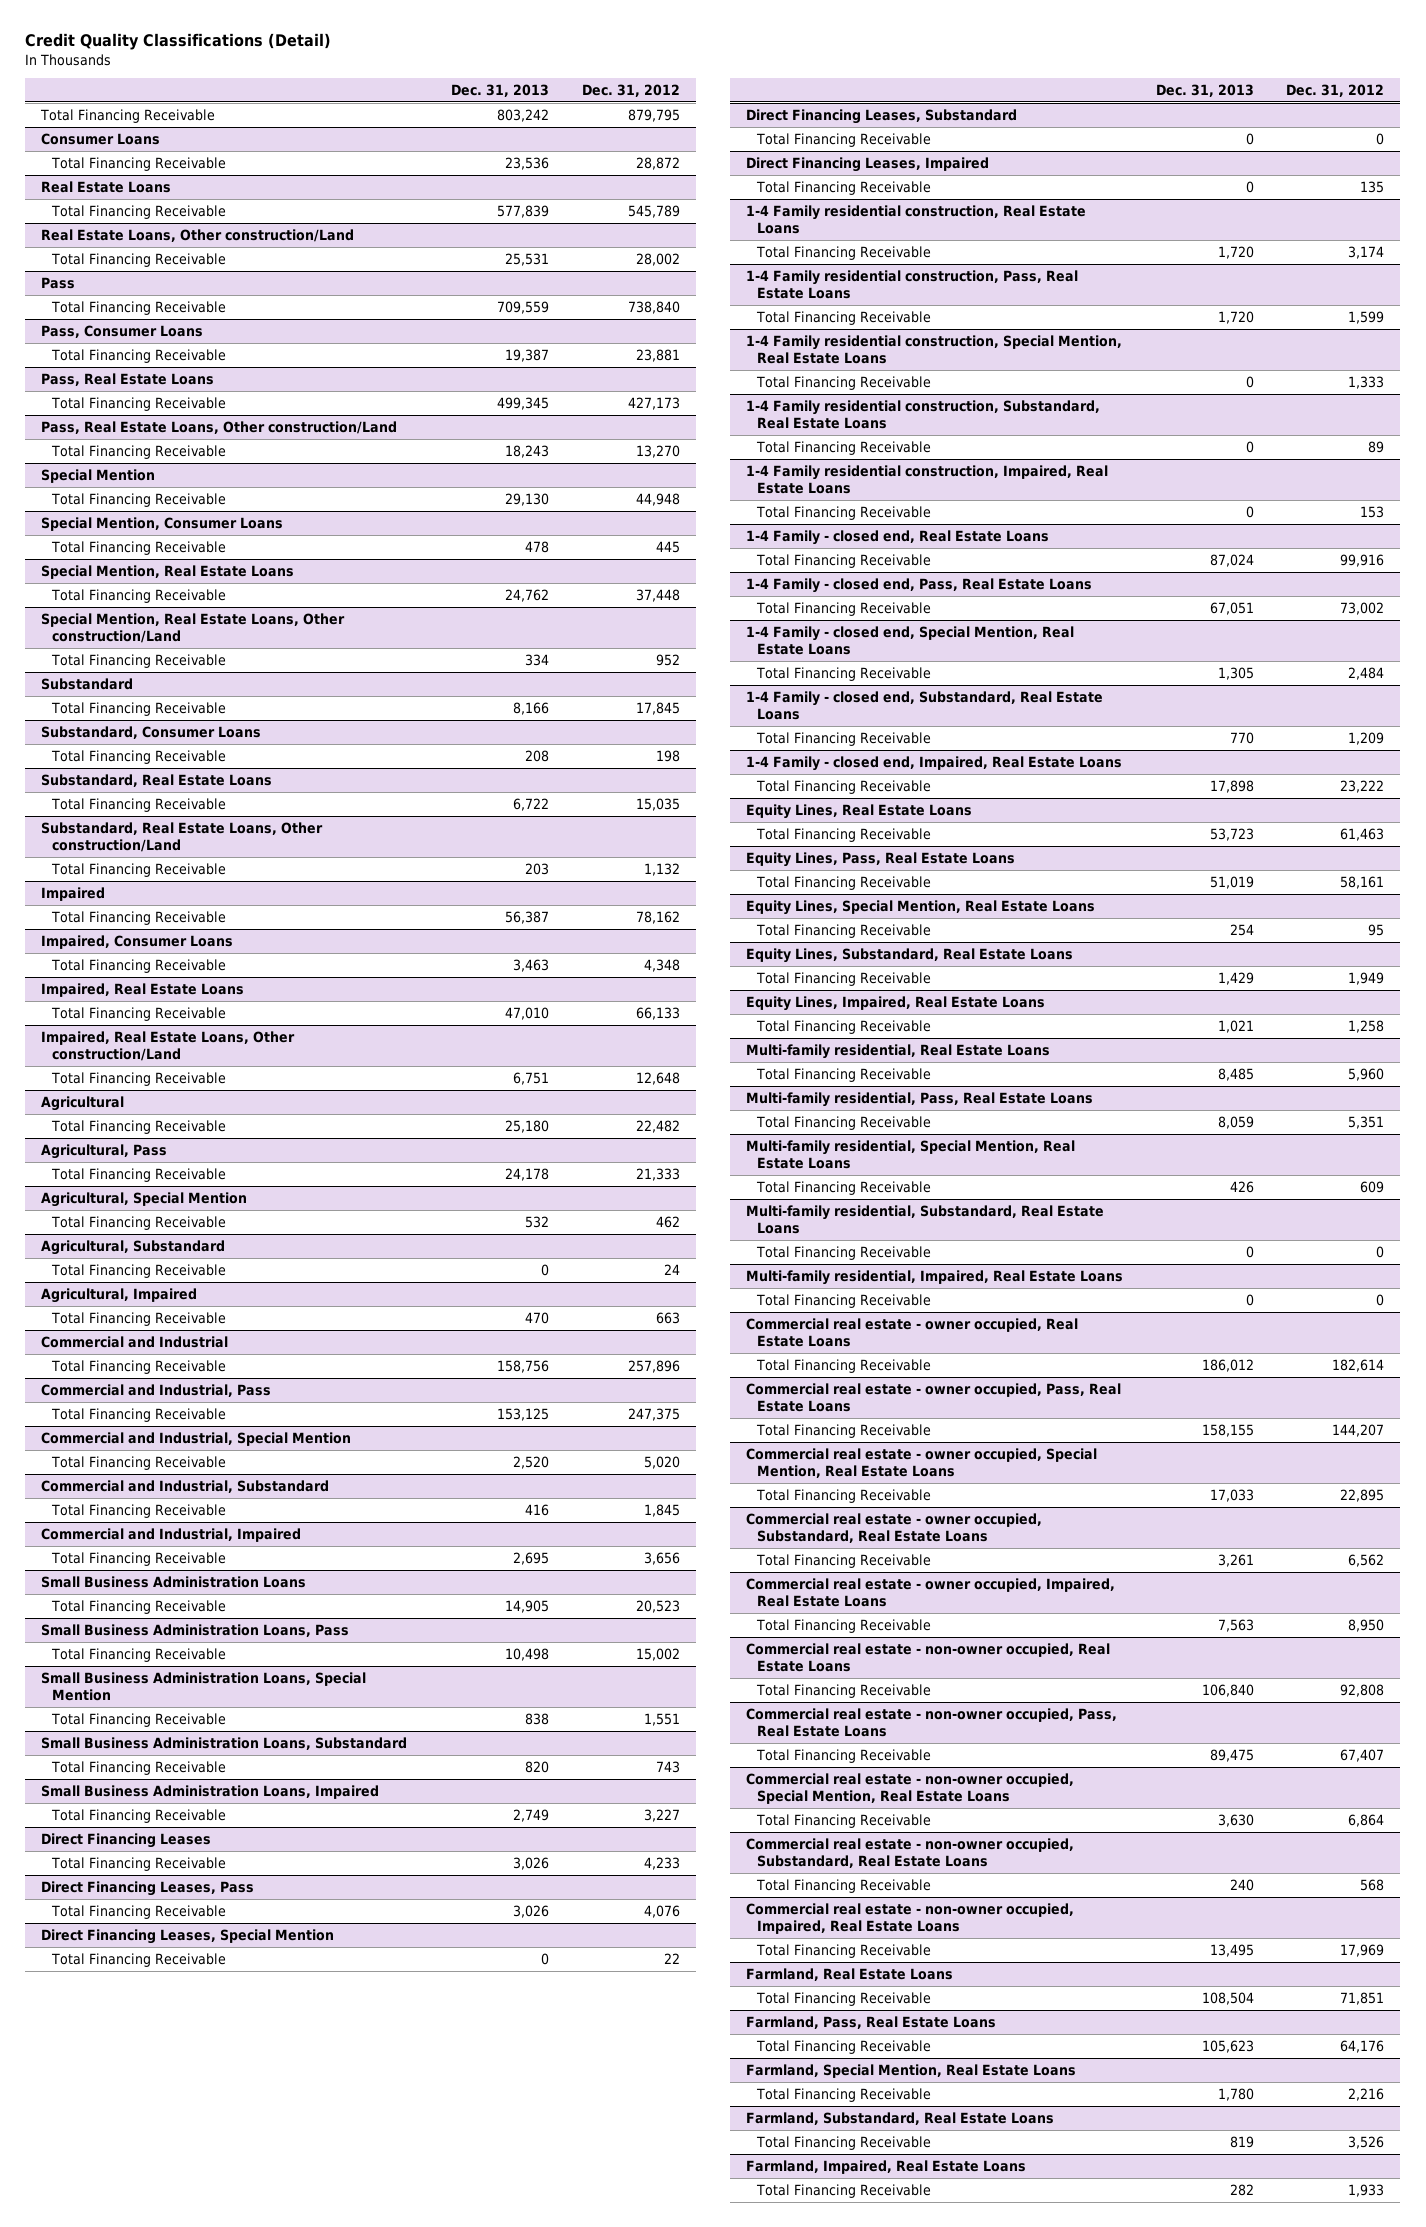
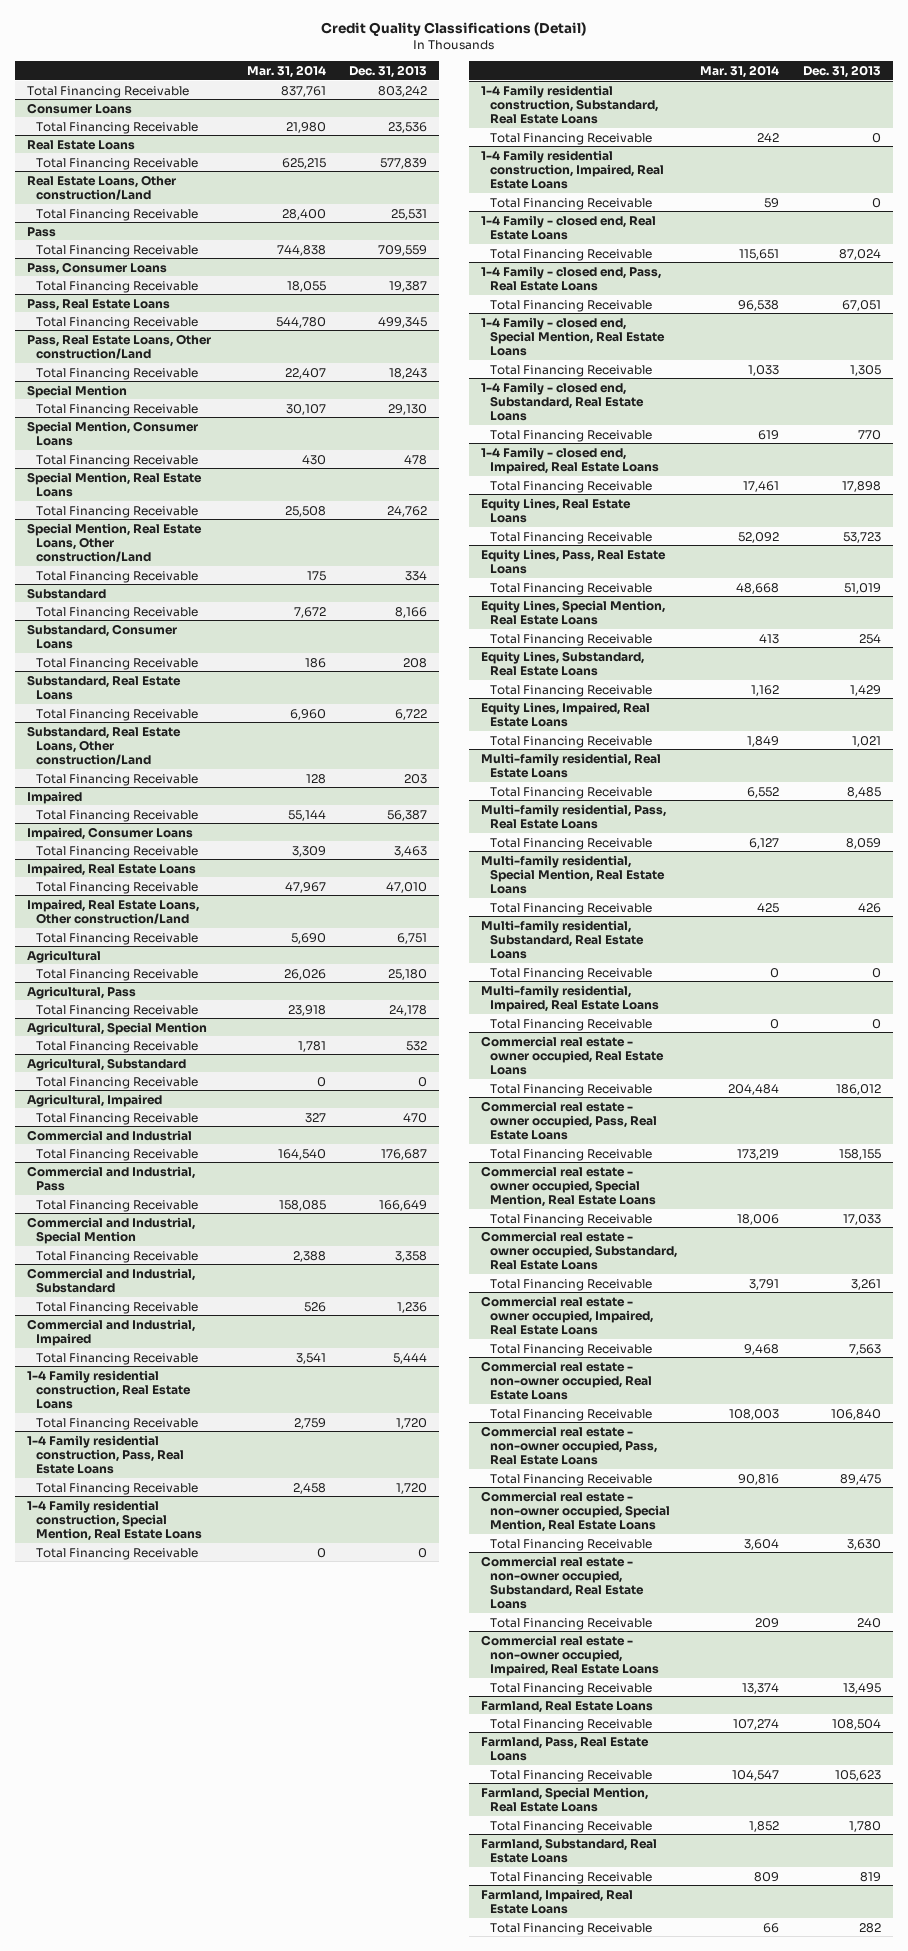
[581,84,680,98] Dec. 31, 2012 -> none
none -> [246,64,326,78] Mar. 31, 2014
[497,1359,550,1373] 158,756 -> [381,1148,428,1160] 176,687
[497,1407,550,1421] 153,125 -> [379,1199,428,1211] 166,649
[513,1455,550,1469] 2,520 -> [395,1250,428,1262] 3,358
[525,1503,550,1516] 416 -> [397,1301,428,1313] 1,236
[41,1575,307,1588] Small Business Administration Loans -> none
[51,1599,227,1614] Total Financing Receivable -> none
[41,1623,350,1637] Small Business Administration Loans, Pass -> none
[51,1647,227,1662] Total Financing Receivable -> none
[41,1671,367,1702] Small Business Administration Loans, Special Mention -> none
[51,1712,227,1727] Total Financing Receivable -> none
[41,1736,408,1750] Small Business Administration Loans, Substandard -> none
[51,1760,227,1775] Total Financing Receivable -> none
[41,1784,380,1799] Small Business Administration Loans, Impaired -> none
[51,1808,227,1823] Total Financing Receivable -> none
[41,1832,212,1848] Direct Financing Leases -> none
[51,1856,227,1871] Total Financing Receivable -> none
[41,1880,255,1896] Direct Financing Leases, Pass -> none
[51,1904,227,1919] Total Financing Receivable -> none
[41,1928,335,1944] Direct Financing Leases, Special Mention -> none
[51,1952,227,1967] Total Financing Receivable -> none
[746,108,1018,124] Direct Financing Leases, Substandard -> none
[755,132,931,147] Total Financing Receivable -> none
[746,156,990,172] Direct Financing Leases, Impaired -> none
[755,180,931,195] Total Financing Receivable -> none
[513,1551,550,1565] 2,695 -> [393,1352,428,1364] 5,444

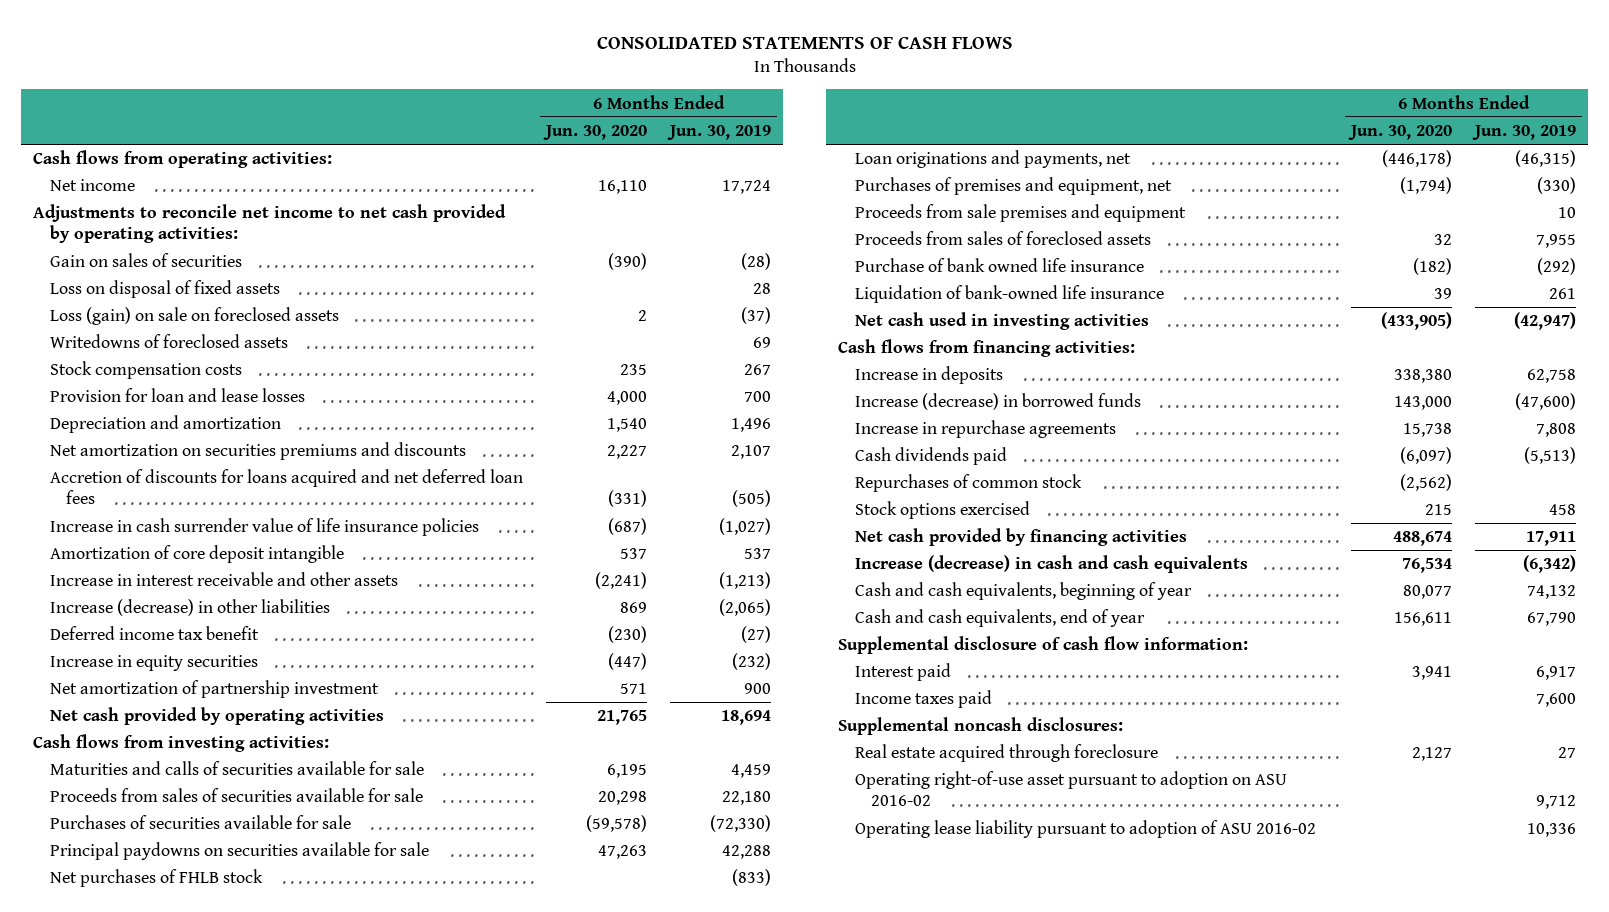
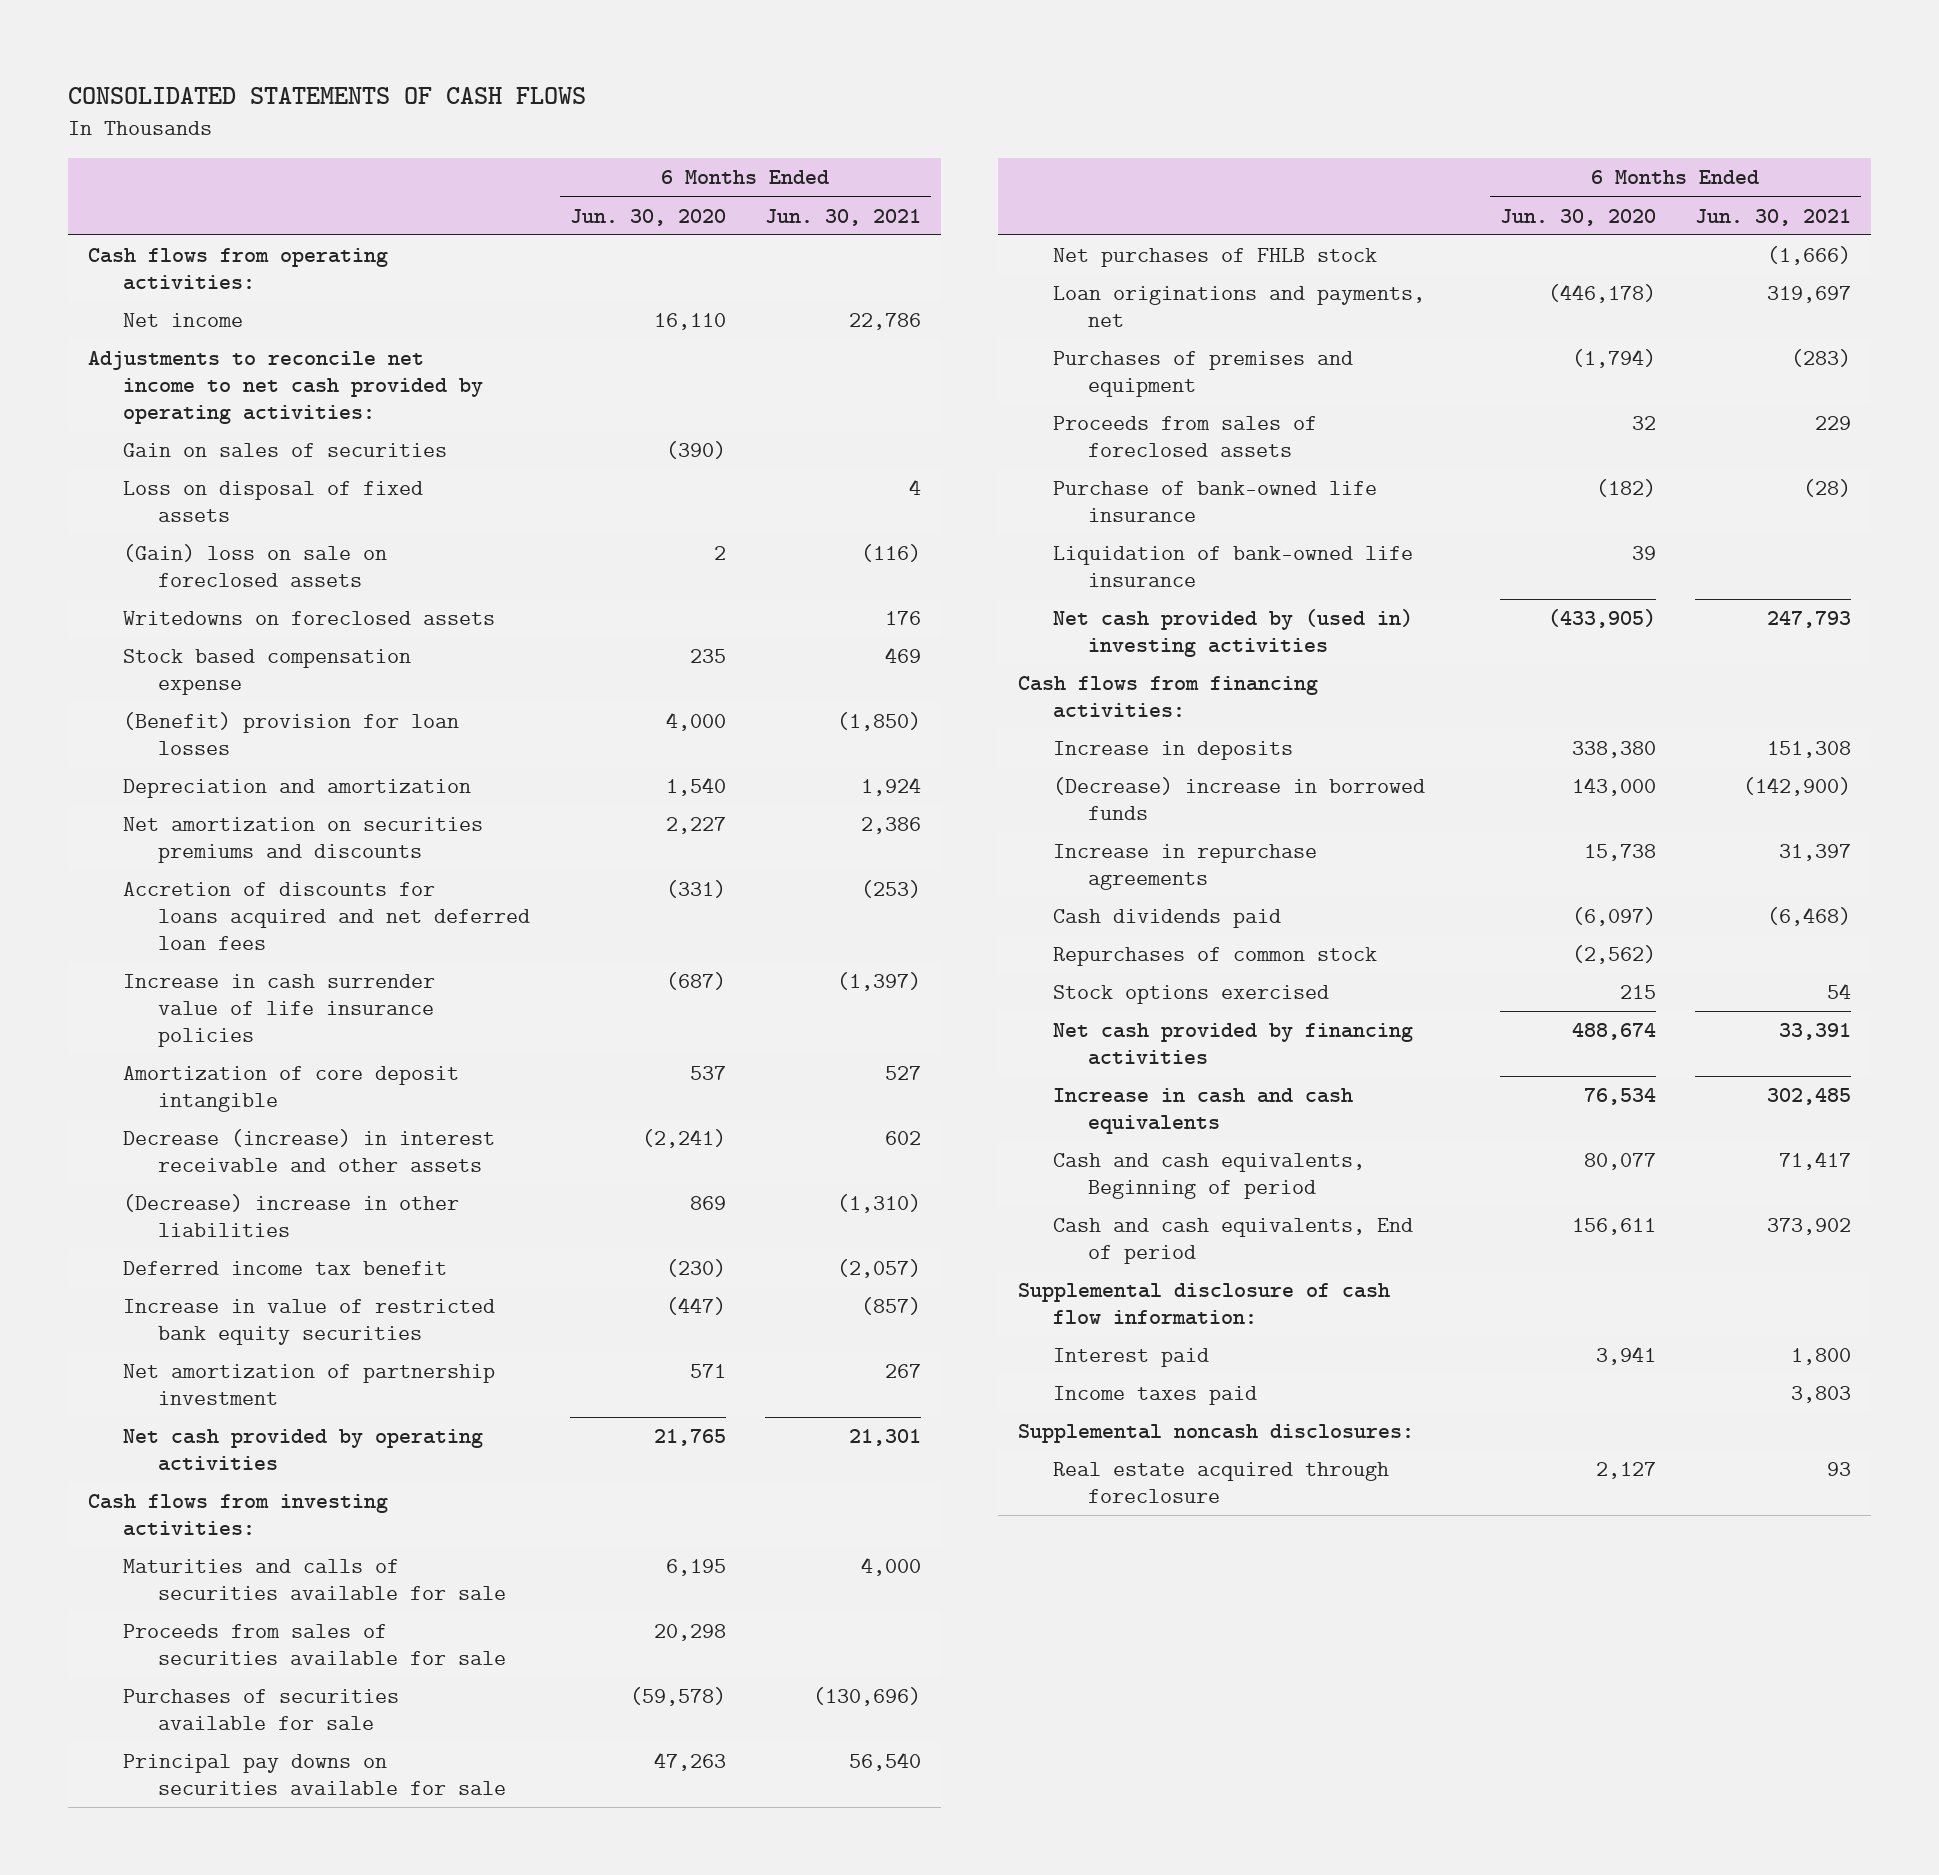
[667,125,772,141] Jun. 30, 2019 -> none
none -> [765,208,922,226] Jun. 30, 2021
[49,307,339,326] Loss (gain) on sale on foreclosed assets -> [123,544,388,588] (Gain) loss on sale on foreclosed assets
[49,334,288,349] Writedowns of foreclosed assets -> [123,611,496,626] Writedowns on foreclosed assets
[49,361,242,380] Stock compensation costs -> [123,649,412,696] Stock based compensation expense
[49,388,305,403] Provision for loan and lease losses -> [123,712,460,756] (Benefit) provision for loan losses
[49,572,398,587] Increase in interest receivable and other assets -> [123,1129,496,1173] Decrease (increase) in interest receivable and other assets
[49,599,330,617] Increase (decrease) in other liabilities -> [123,1194,460,1238] (Decrease) increase in other liabilities
[49,655,258,672] Increase in equity securities -> [123,1299,496,1346] Increase in value of restricted bank equity securities
[49,842,429,861] Principal paydowns on securities available for sale -> [123,1754,507,1796] Principal pay downs on securities available for sale
[854,204,1186,223] Proceeds from sale premises and equipment -> none
[854,177,1172,196] Purchases of premises and equipment, net -> [1053,351,1354,398] Purchases of premises and equipment
[854,258,1144,273] Purchase of bank owned life insurance -> [1053,481,1378,523] Purchase of bank-owned life insurance
[854,312,1149,331] Net cash used in investing activities -> [1053,609,1414,658] Net cash provided by (used in) investing activities
[854,393,1141,411] Increase (decrease) in borrowed funds -> [1053,777,1426,821] (Decrease) increase in borrowed funds
[854,555,1248,574] Increase (decrease) in cash and cash equivalents -> [1053,1088,1354,1135] Increase in cash and cash equivalents
[854,582,1192,601] Cash and cash equivalents, beginning of year -> [1053,1153,1366,1200] Cash and cash equivalents, Beginning of period
[854,609,1145,628] Cash and cash equivalents, end of year -> [1053,1218,1414,1265] Cash and cash equivalents, End of period
[854,771,1287,807] Operating right-of-use asset pursuant to adoption on ASU 2016-02 -> none
[854,820,1316,839] Operating lease liability pursuant to adoption of ASU 2016-02 -> none

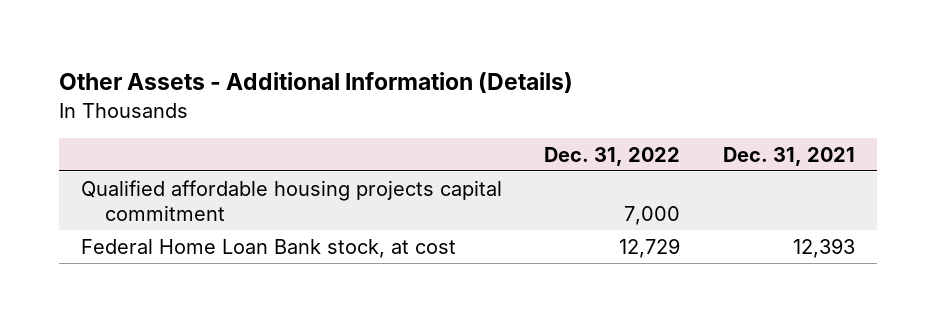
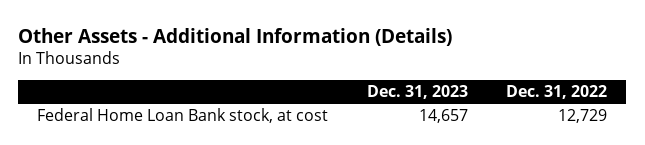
[723,146,856,166] Dec. 31, 2021 -> none
none -> [366,85,468,100] Dec. 31, 2023
[80,179,502,222] Qualified affordable housing projects capital commitment -> none

